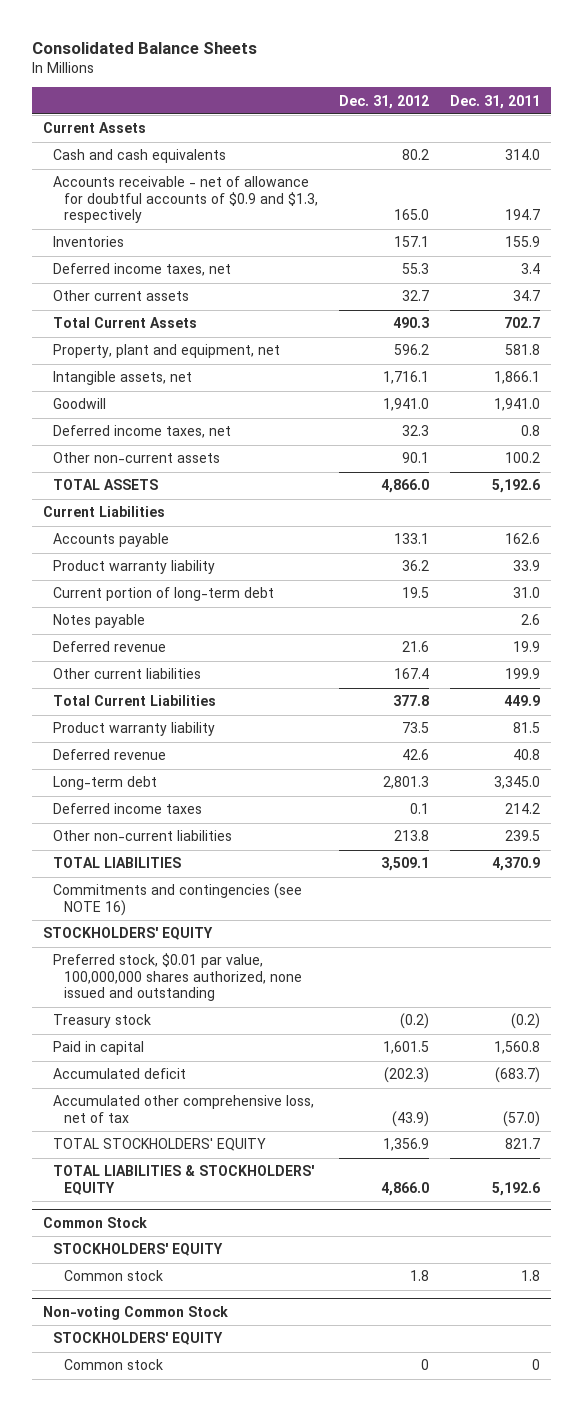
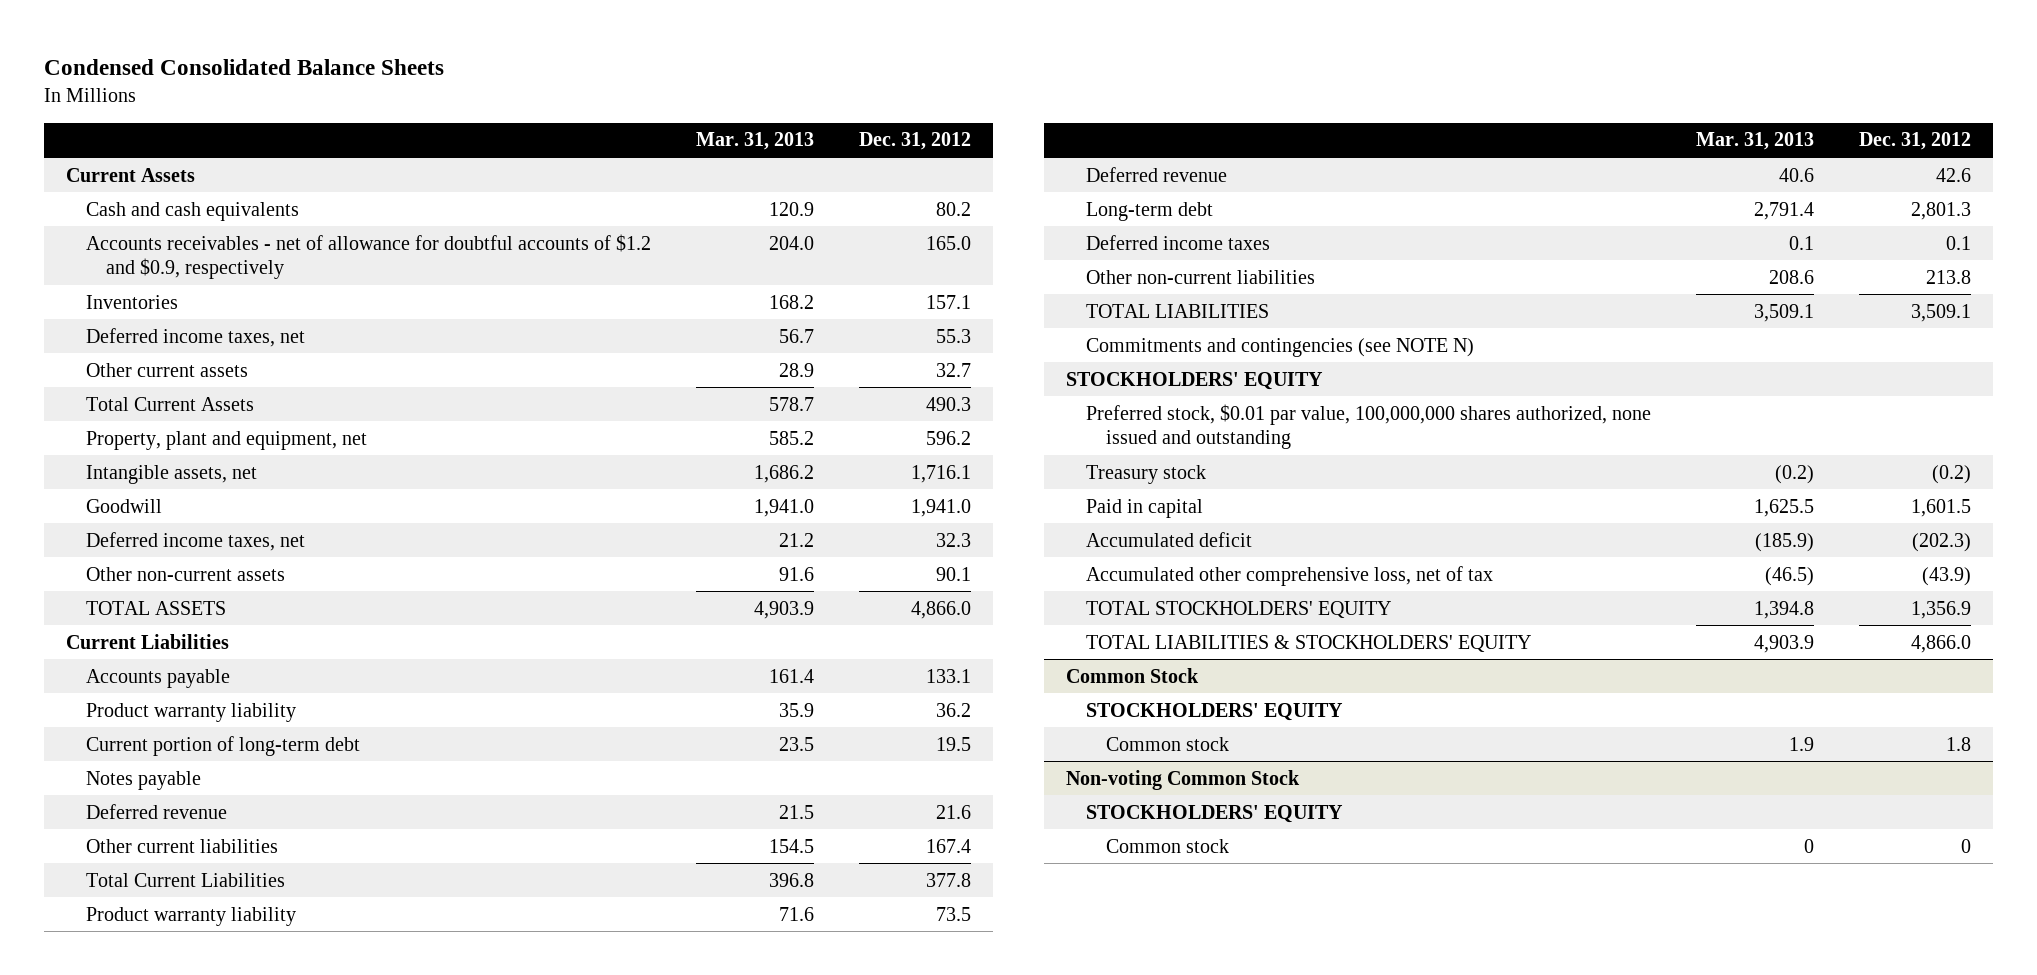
[32,41,258,54] Consolidated Balance Sheets -> [43,59,444,76] Condensed Consolidated Balance Sheets
[450,94,541,109] Dec. 31, 2011 -> none
none -> [695,132,814,151] Mar. 31, 2013
[53,176,319,224] Accounts receivable - net of allowance for doubtful accounts of $0.9 and $1.3, respectively -> [86,233,652,280] Accounts receivables - net of allowance for doubtful accounts of $1.2 and $0.9, respectively
[53,883,303,916] Commitments and contingencies (see NOTE 16) -> [1086,337,1475,357] Commitments and contingencies (see NOTE N)

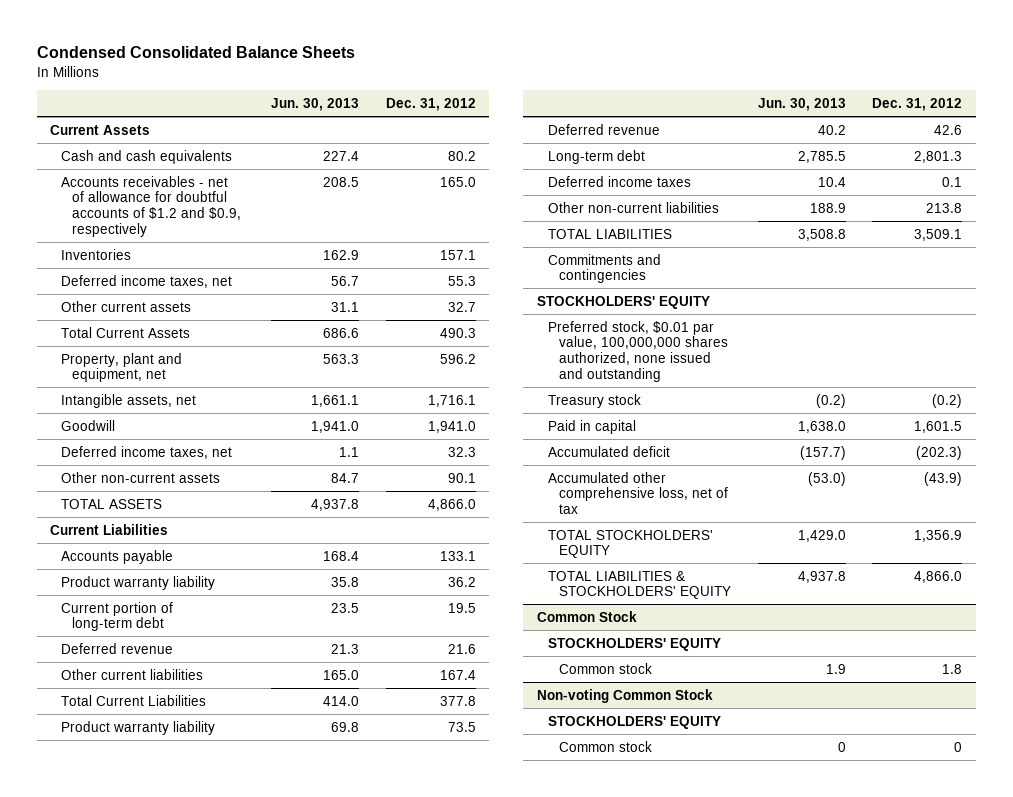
[695,132,814,151] Mar. 31, 2013 -> none
none -> [271,97,360,111] Jun. 30, 2013
[86,770,202,790] Notes payable -> none
[1086,337,1475,357] Commitments and contingencies (see NOTE N) -> [547,253,661,284] Commitments and contingencies

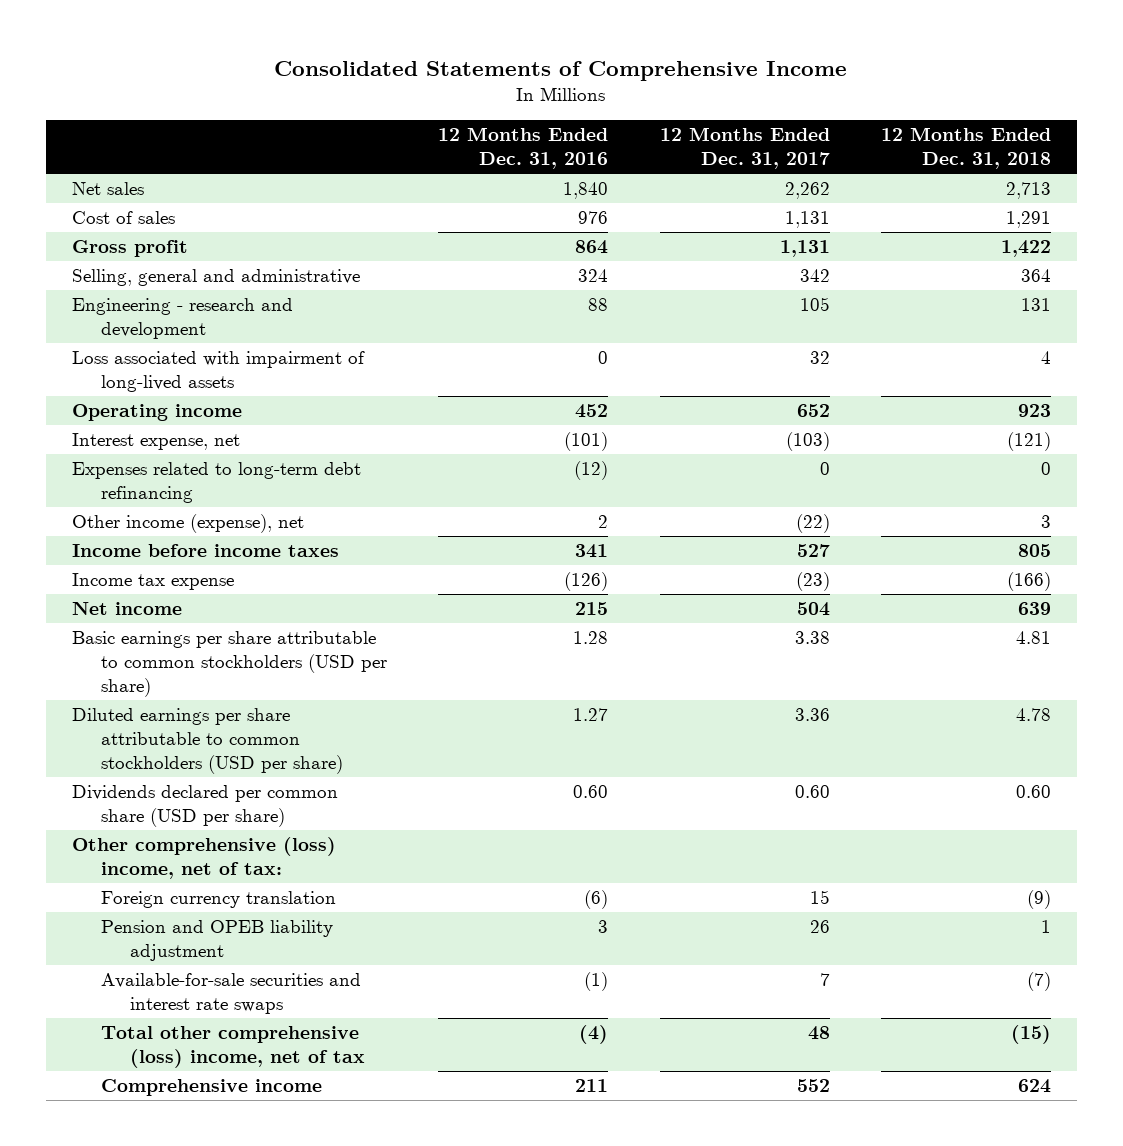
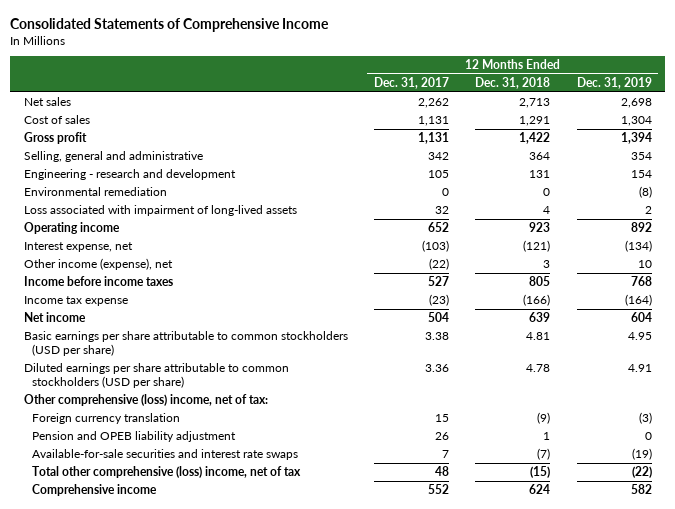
[438,127,609,170] 12 Months Ended Dec. 31, 2016 -> none
none -> [576,77,652,90] Dec. 31, 2019
none -> [23,187,167,197] Environmental remediation
[71,462,361,504] Expenses related to long-term debt refinancing -> none
[71,785,338,828] Dividends declared per common share (USD per share) -> none

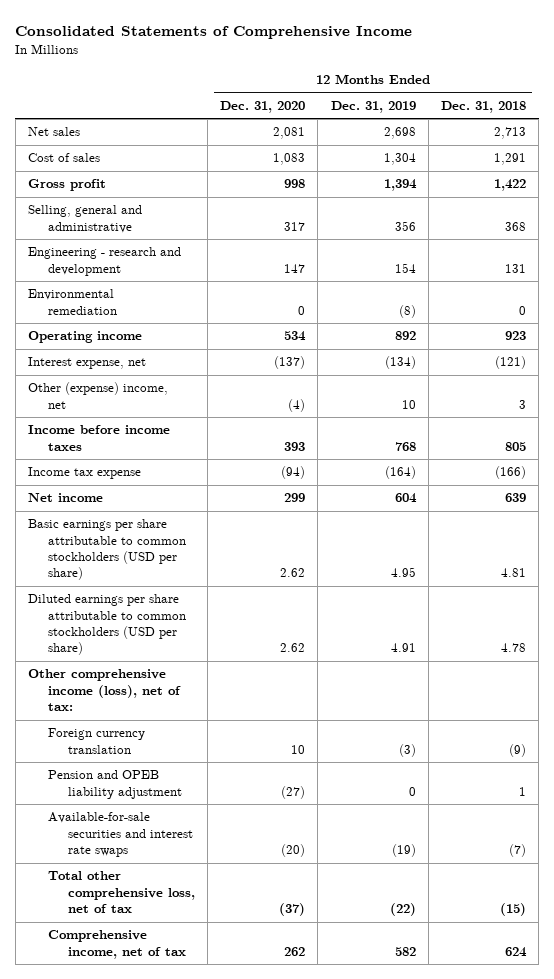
[373,77,449,90] Dec. 31, 2017 -> none
none -> [220,101,306,114] Dec. 31, 2020
[529,152,551,161] 364 -> [505,221,527,231] 368
[630,152,652,161] 354 -> [394,220,416,231] 356
[23,205,297,217] Loss associated with impairment of long-lived assets -> none
[23,258,173,271] Other income (expense), net -> [28,382,169,409] Other (expense) income, net
[23,394,268,407] Other comprehensive (loss) income, net of tax: -> [28,669,181,712] Other comprehensive income (loss), net of tax:
[32,466,302,479] Total other comprehensive (loss) income, net of tax -> [47,871,195,914] Total other comprehensive loss, net of tax
[32,484,158,497] Comprehensive income -> [47,930,186,959] Comprehensive income, net of tax

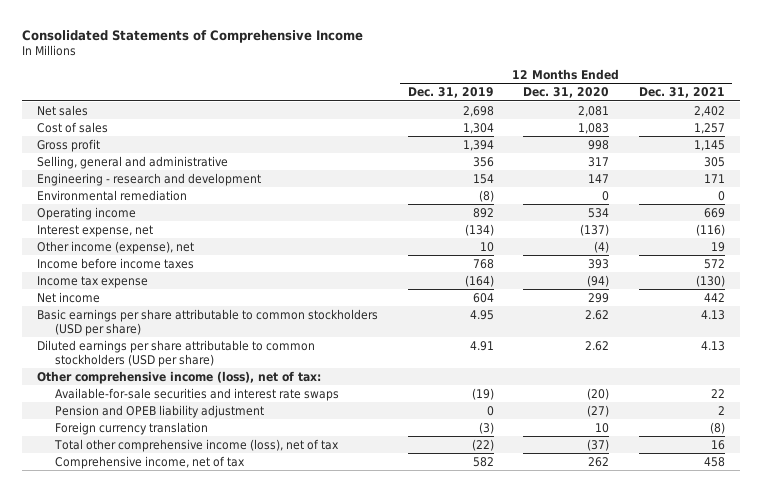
[441,101,527,114] Dec. 31, 2018 -> none
none -> [638,87,725,99] Dec. 31, 2021
[28,382,169,409] Other (expense) income, net -> [37,240,195,254] Other income (expense), net
[47,770,182,799] Pension and OPEB liability adjustment -> [54,404,264,418] Pension and OPEB liability adjustment
[47,728,145,754] Foreign currency translation -> [54,421,208,435] Foreign currency translation
[47,871,195,914] Total other comprehensive loss, net of tax -> [53,438,339,452] Total other comprehensive income (loss), net of tax

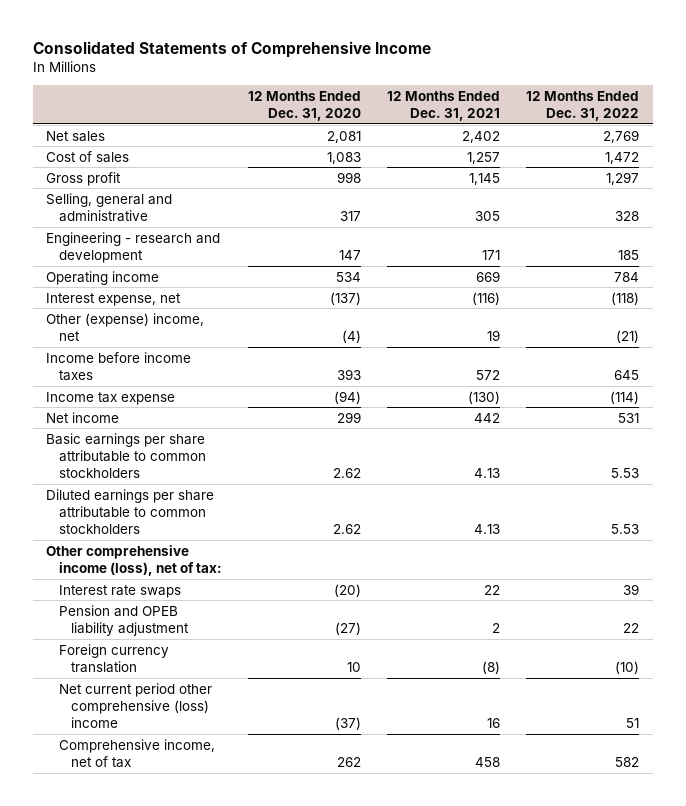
[407,87,494,99] Dec. 31, 2019 -> none
none -> [526,90,640,122] 12 Months Ended Dec. 31, 2022
[37,189,188,201] Environmental remediation -> none
[37,240,195,254] Other income (expense), net -> [46,312,205,341] Other (expense) income, net
[37,308,379,336] Basic earnings per share attributable to common stockholders (USD per share) -> [46,432,206,478] Basic earnings per share attributable to common stockholders
[37,339,316,367] Diluted earnings per share attributable to common stockholders (USD per share) -> [46,488,215,534] Diluted earnings per share attributable to common stockholders
[54,387,339,401] Available-for-sale securities and interest rate swaps -> [58,584,181,598] Interest rate swaps
[53,438,339,452] Total other comprehensive income (loss), net of tax -> [58,682,212,728] Net current period other comprehensive (loss) income

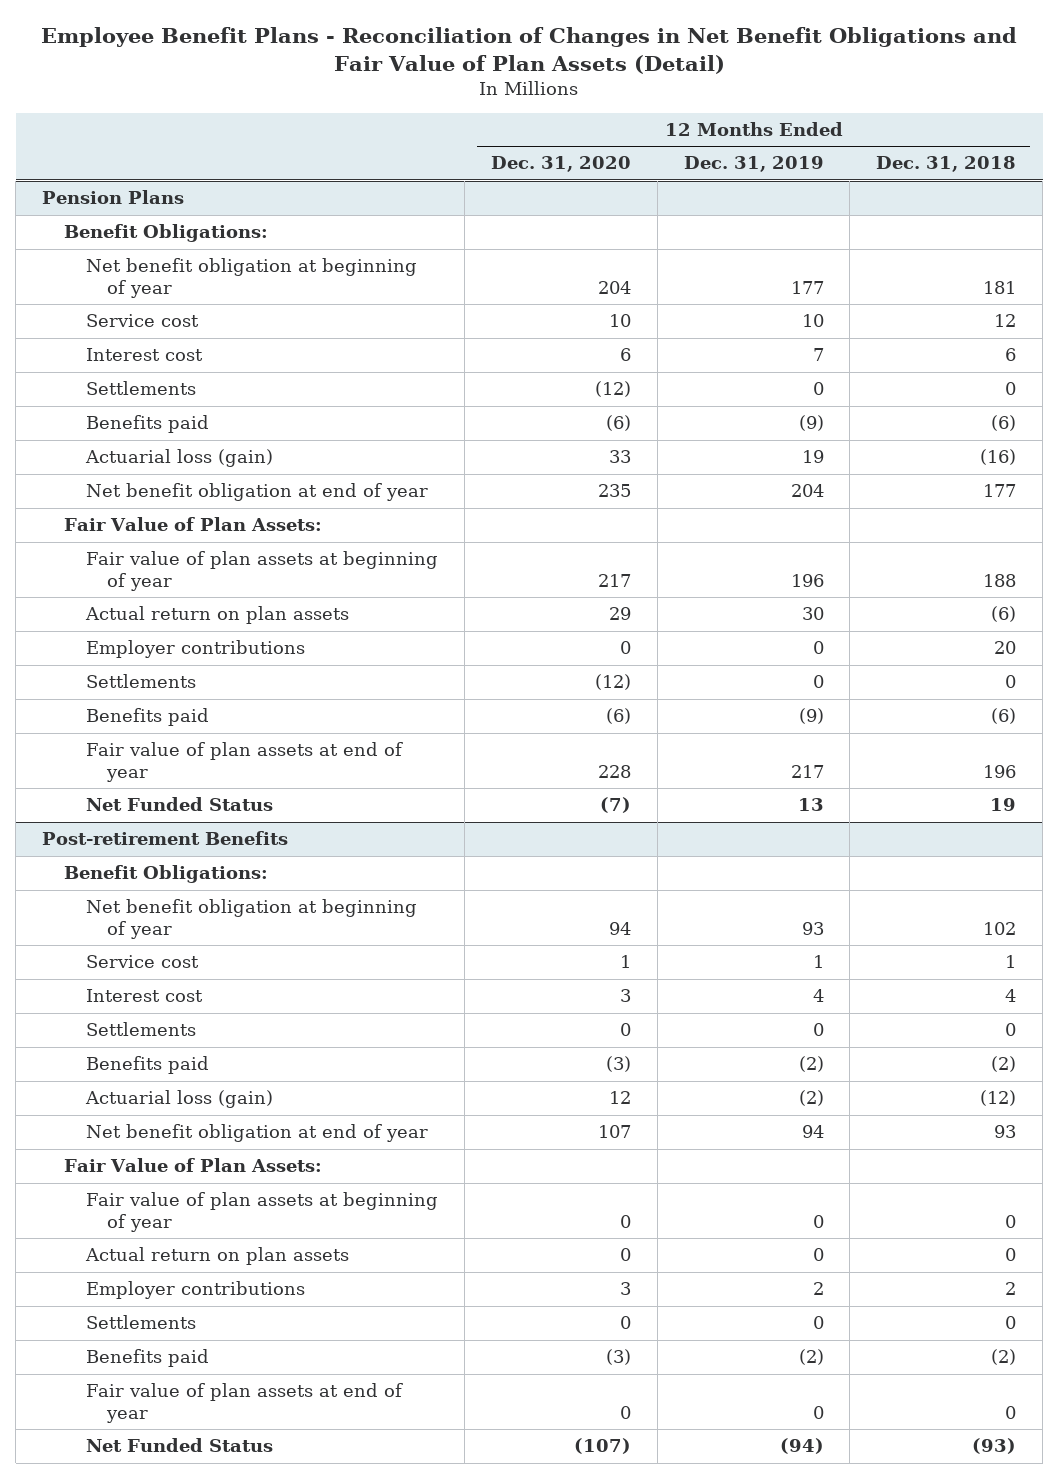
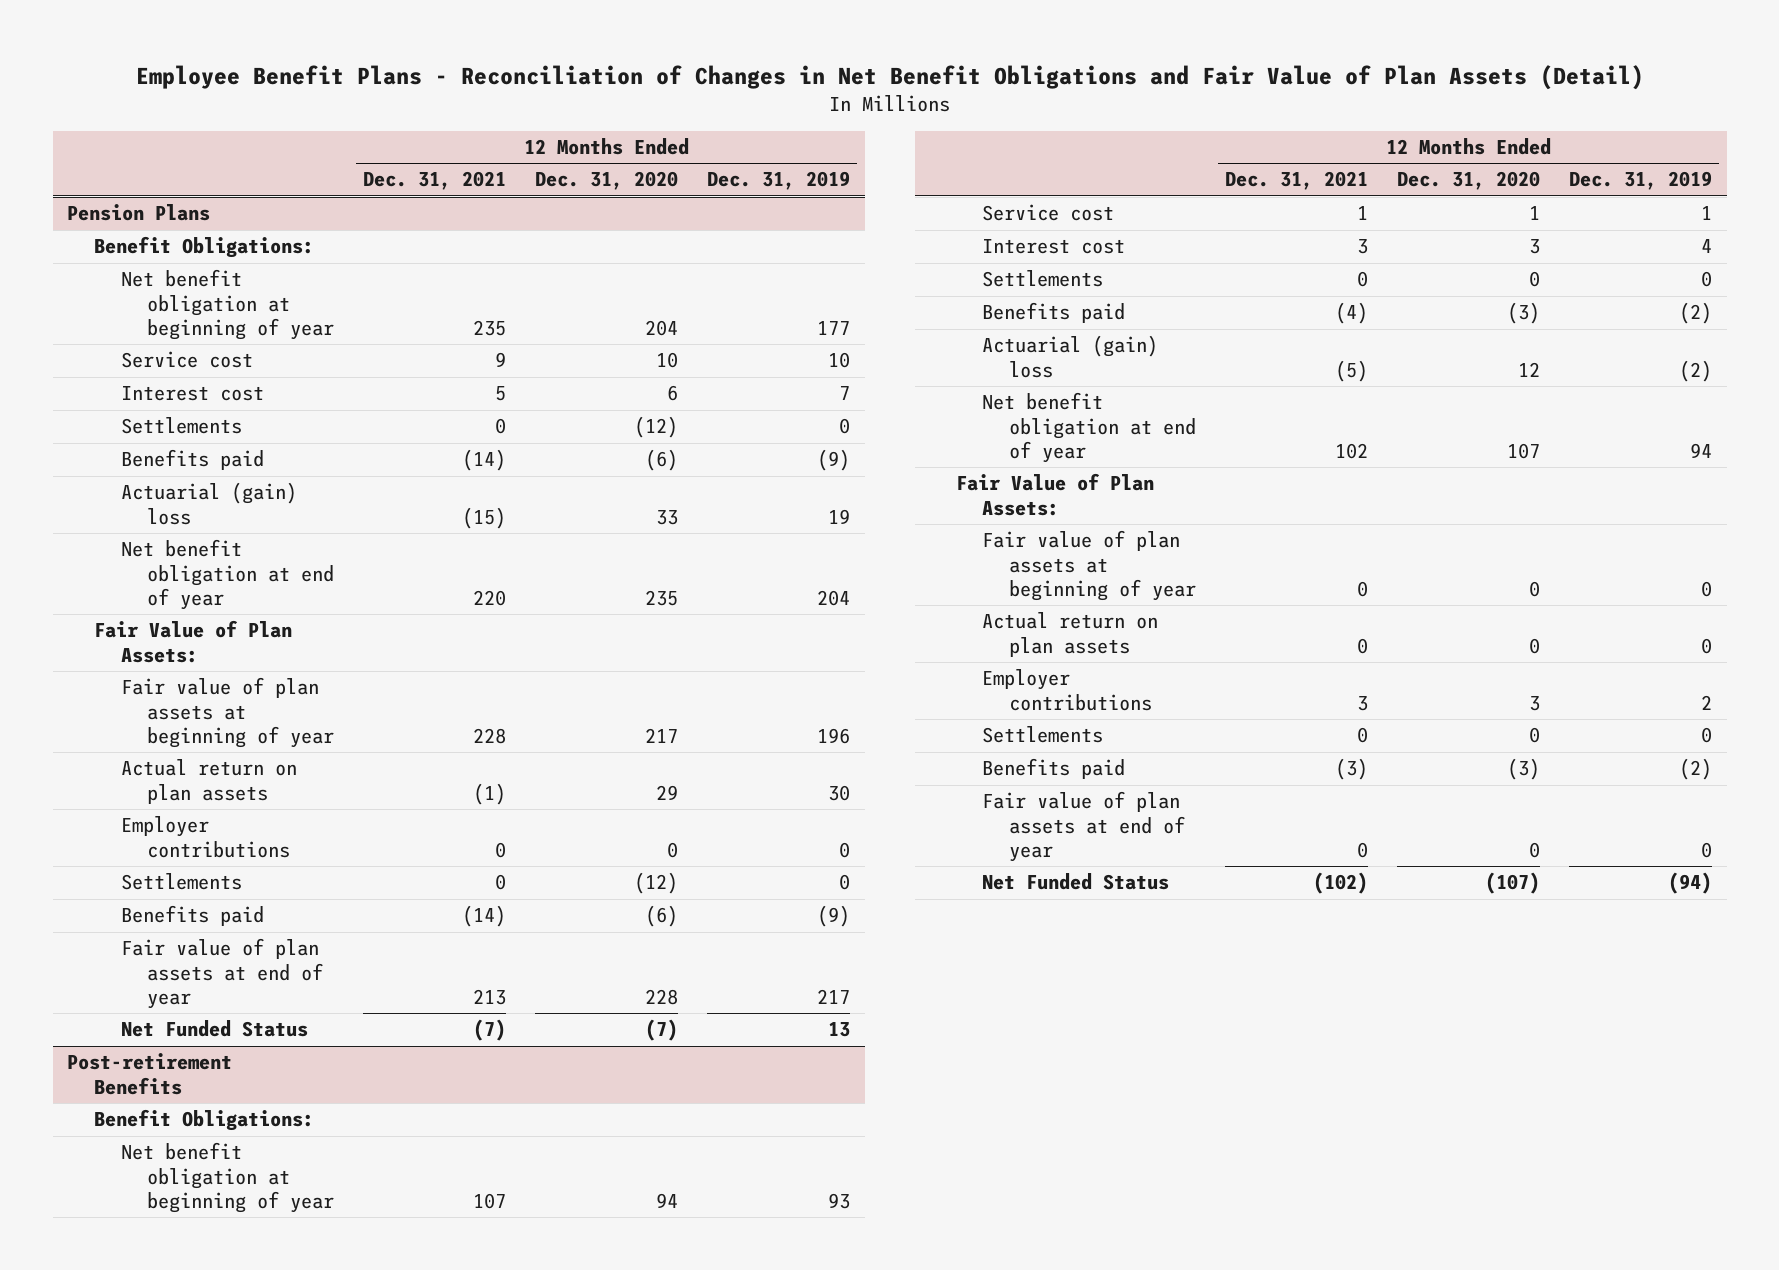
[876,156,1017,173] Dec. 31, 2018 -> none
none -> [363,171,507,191] Dec. 31, 2021
[84,449,273,468] Actuarial loss (gain) -> [120,482,297,525] Actuarial (gain) loss
[84,1090,273,1109] Actuarial loss (gain) -> [982,335,1159,378] Actuarial (gain) loss

